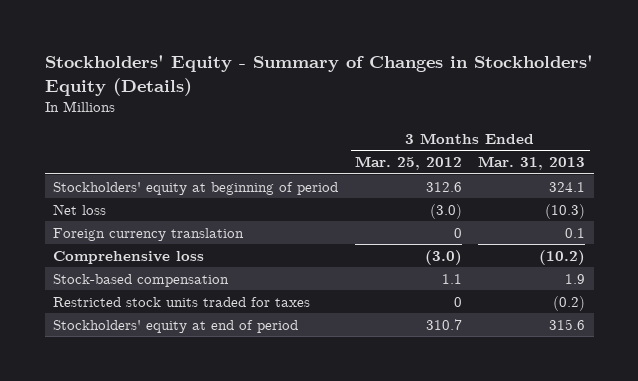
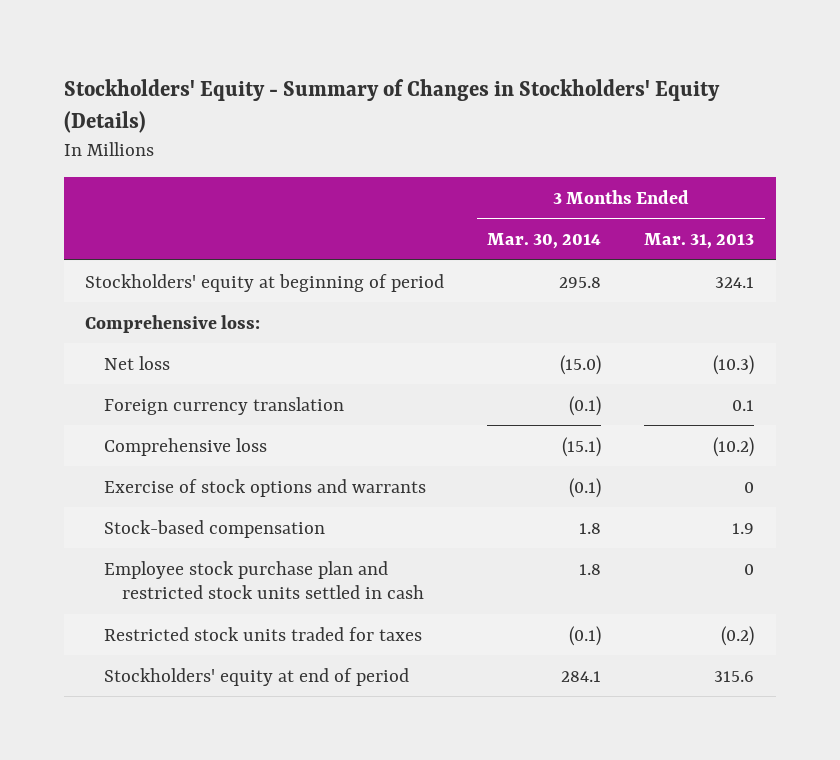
[354,156,462,171] Mar. 25, 2012 -> none
none -> [487,232,602,249] Mar. 30, 2014
none -> [85,314,261,333] Comprehensive loss:
none -> [103,478,426,497] Exercise of stock options and warrants
none -> [103,560,425,600] Employee stock purchase plan and restricted stock units settled in cash

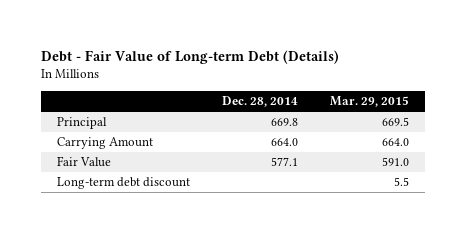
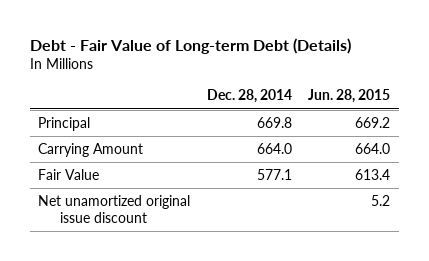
[330,96,410,108] Mar. 29, 2015 -> none
none -> [308,89,391,104] Jun. 28, 2015
[57,177,191,190] Long-term debt discount -> [38,194,191,223] Net unamortized original issue discount

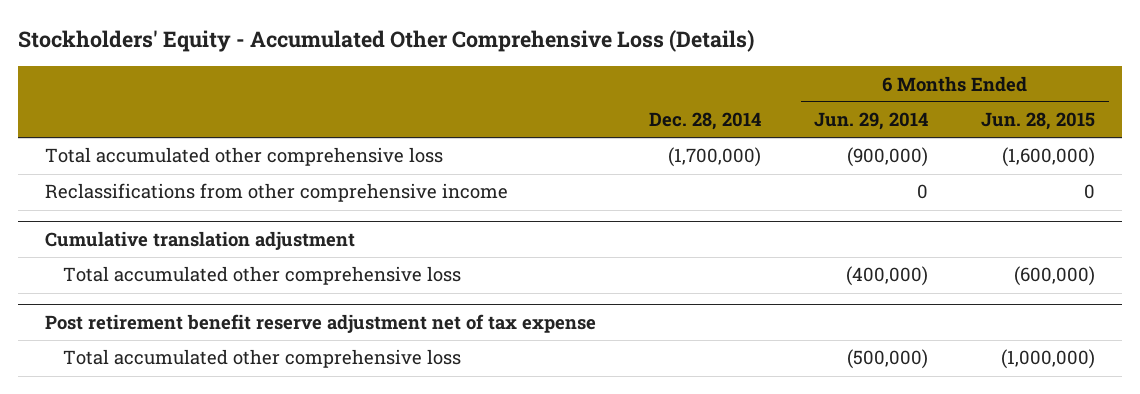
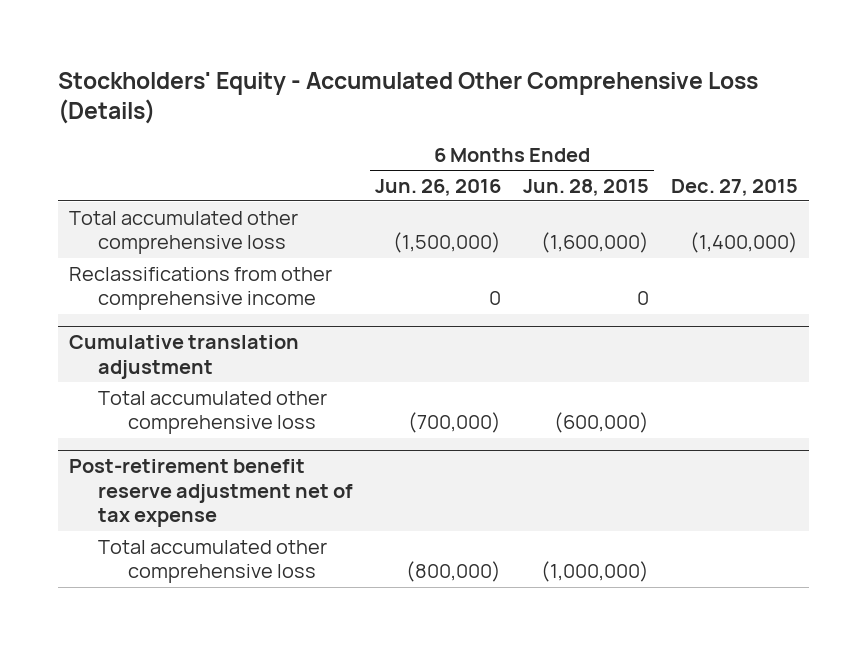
[649,112,762,131] Dec. 28, 2014 -> none
[814,112,929,131] Jun. 29, 2014 -> none
none -> [375,178,502,196] Jun. 26, 2016
none -> [670,178,798,196] Dec. 27, 2015
[45,314,597,334] Post retirement benefit reserve adjustment net of tax expense -> [68,459,354,528] Post-retirement benefit reserve adjustment net of tax expense

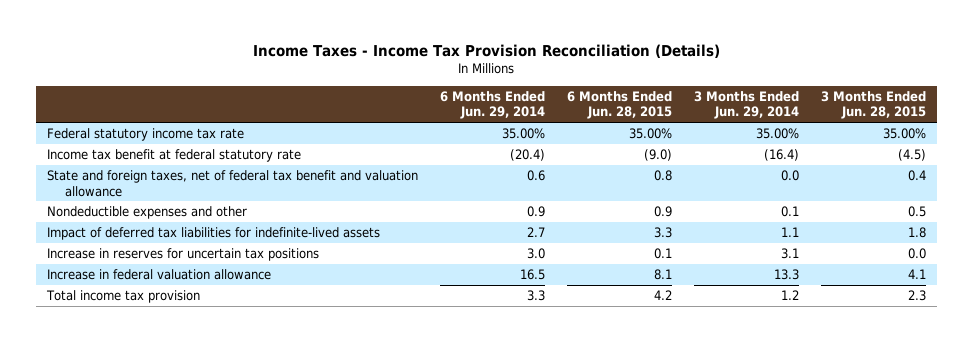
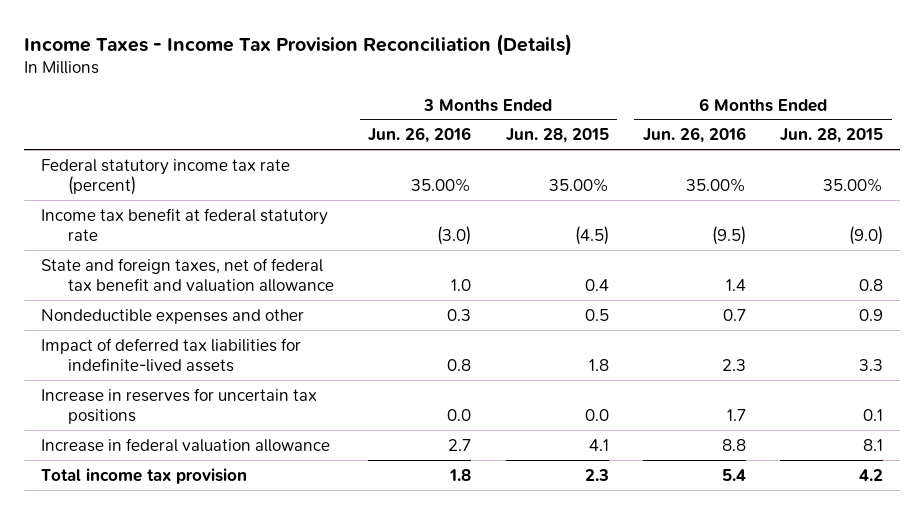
[440,90,546,120] 6 Months Ended Jun. 29, 2014 -> none
[693,90,799,120] 3 Months Ended Jun. 29, 2014 -> none
none -> [368,127,472,144] Jun. 26, 2016
none -> [642,127,746,144] Jun. 26, 2016
[47,128,245,142] Federal statutory income tax rate -> [41,158,291,195] Federal statutory income tax rate (percent)

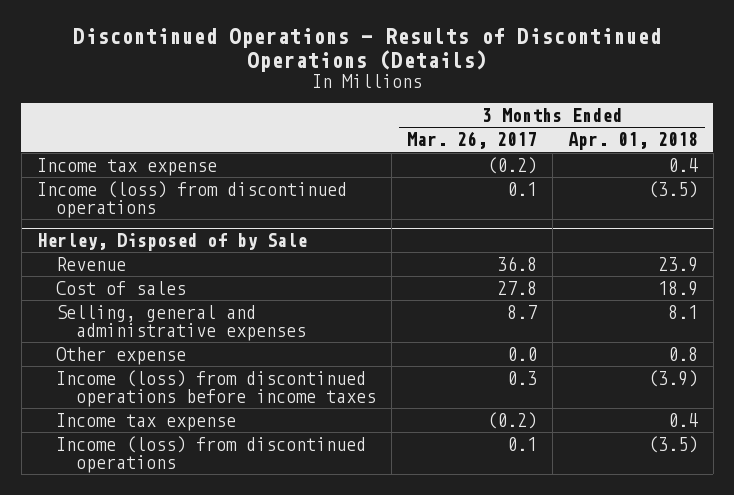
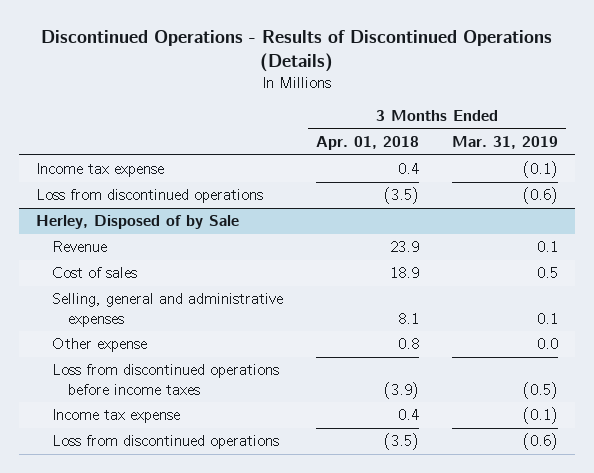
[406,131,537,150] Mar. 26, 2017 -> none
none -> [452,135,559,149] Mar. 31, 2019
[36,181,347,219] Income (loss) from discontinued operations -> [35,189,263,204] Loss from discontinued operations
[56,370,376,408] Income (loss) from discontinued operations before income taxes -> [52,364,280,395] Loss from discontinued operations before income taxes
[56,436,367,474] Income (loss) from discontinued operations -> [52,435,280,450] Loss from discontinued operations

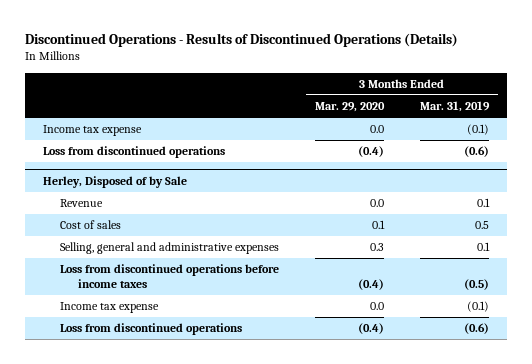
[316,135,420,150] Apr. 01, 2018 -> none
none -> [315,102,386,113] Mar. 29, 2020
[52,338,148,353] Other expense -> none

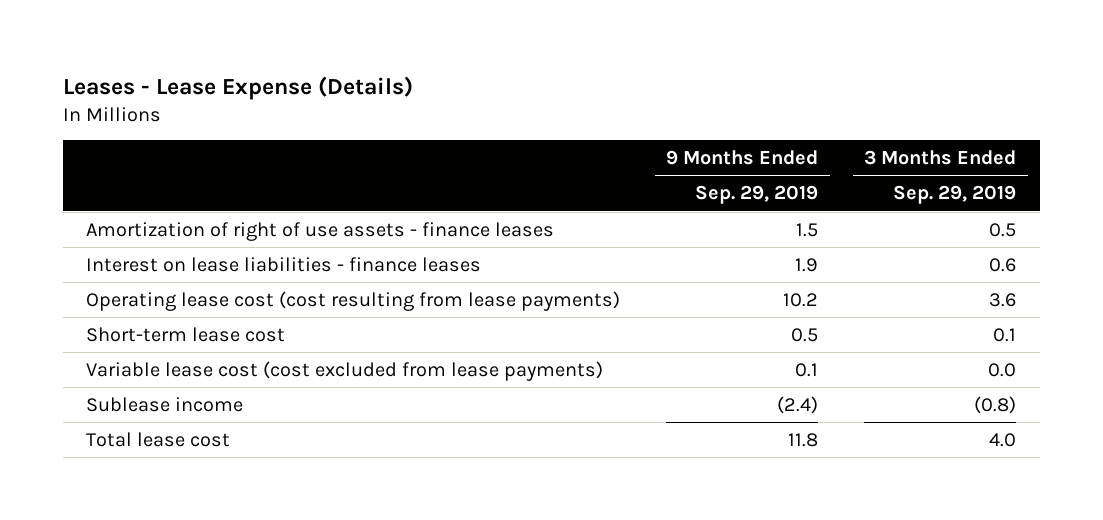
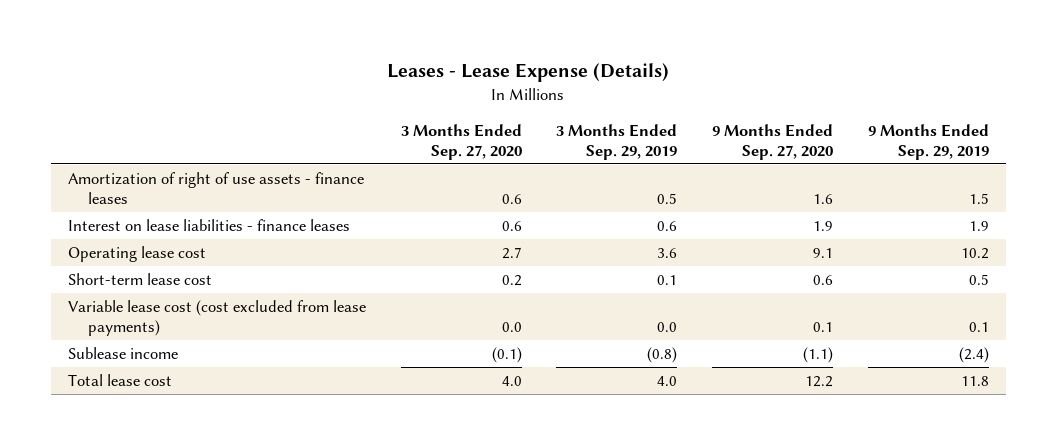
none -> [400,123,522,160] 3 Months Ended Sep. 27, 2020
none -> [712,123,834,160] 9 Months Ended Sep. 27, 2020
[86,290,621,311] Operating lease cost (cost resulting from lease payments) -> [68,246,207,263] Operating lease cost

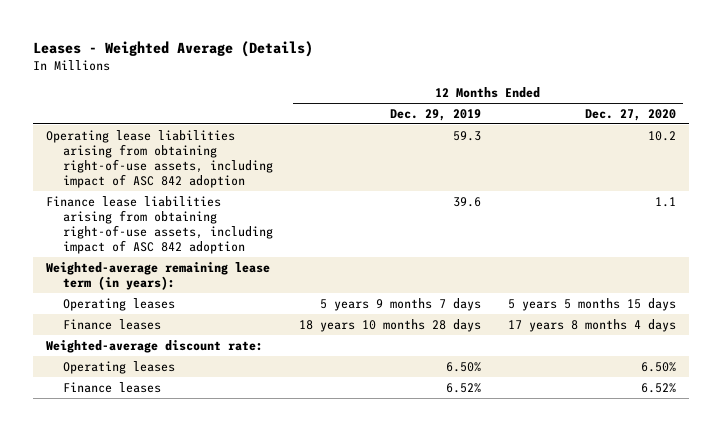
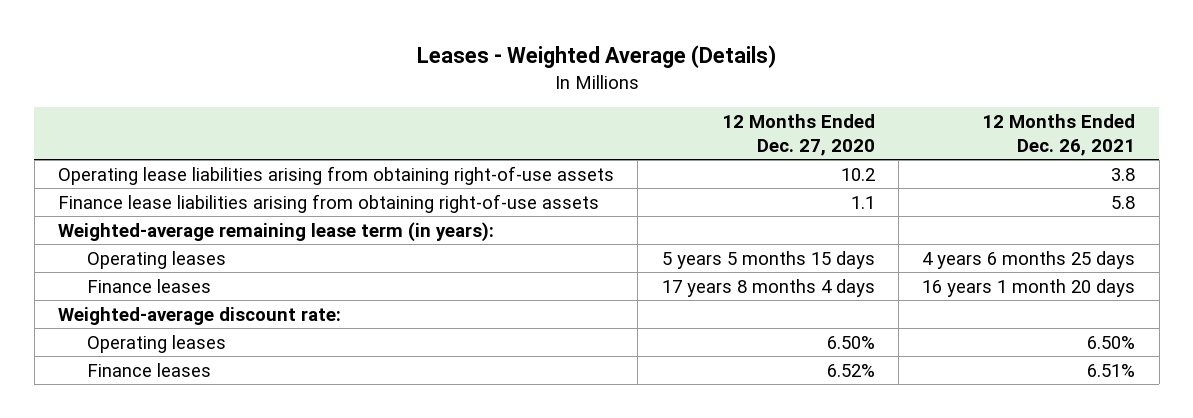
[390,109,482,122] Dec. 29, 2019 -> none
none -> [982,114,1136,156] 12 Months Ended Dec. 26, 2021
[46,129,273,189] Operating lease liabilities arising from obtaining right-of-use assets, including impact of ASC 842 adoption -> [58,165,615,185] Operating lease liabilities arising from obtaining right-of-use assets
[46,195,273,255] Finance lease liabilities arising from obtaining right-of-use assets, including impact of ASC 842 adoption -> [58,193,600,213] Finance lease liabilities arising from obtaining right-of-use assets

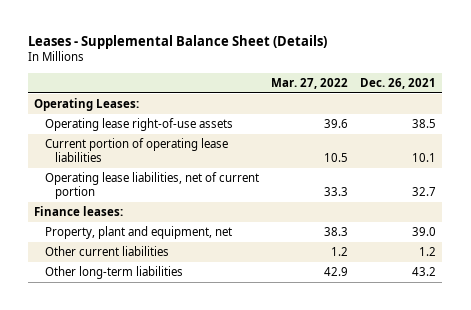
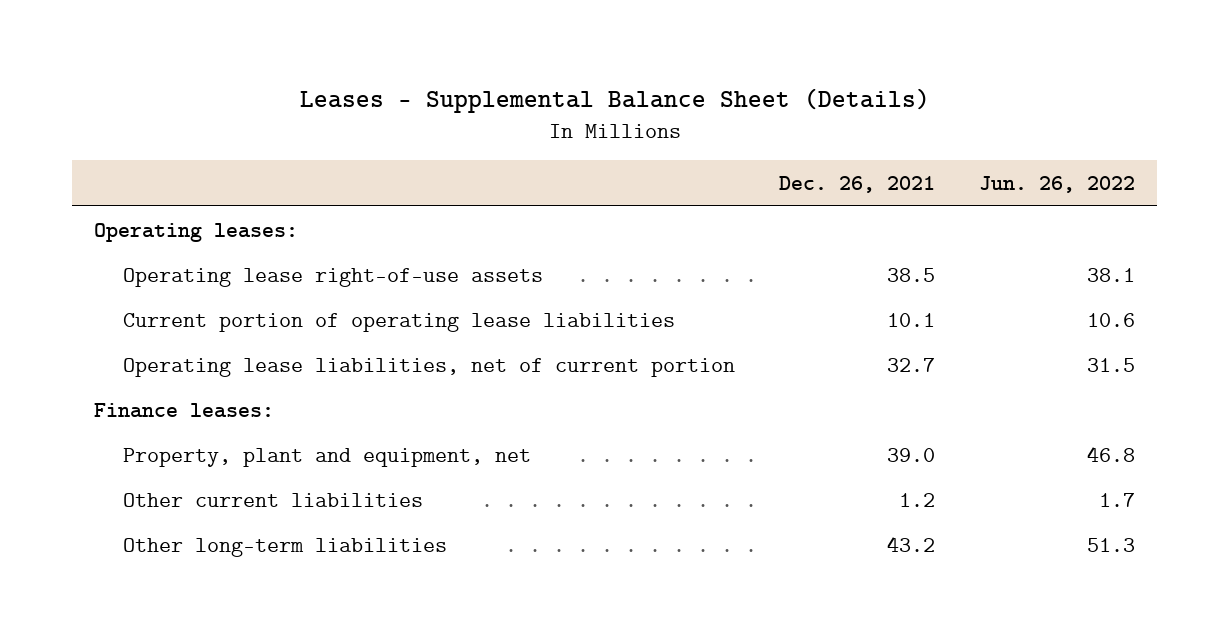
[270,77,348,89] Mar. 27, 2022 -> none
none -> [979,175,1136,193] Jun. 26, 2022
[34,98,140,112] Operating Leases: -> [93,222,298,242] Operating leases:

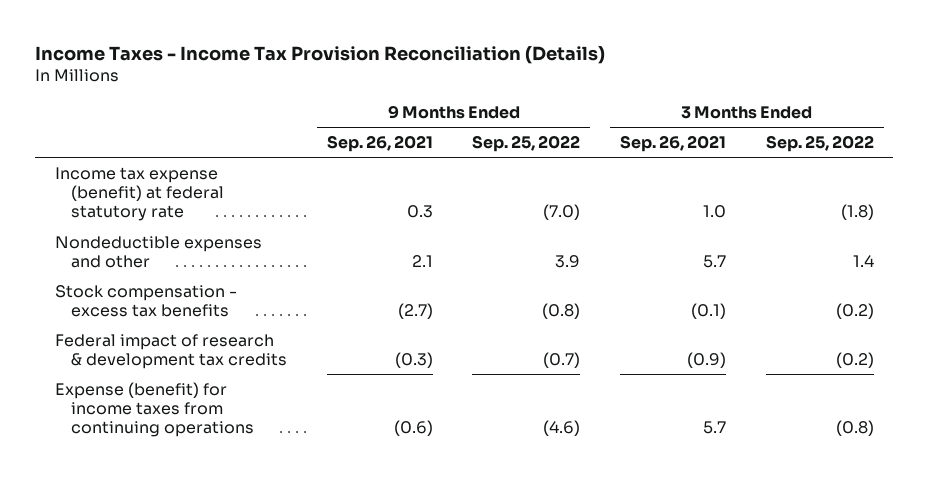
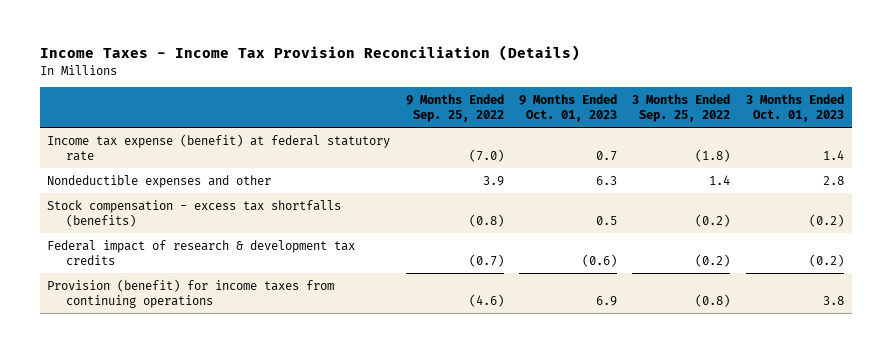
[326,134,433,152] Sep. 26, 2021 -> none
[619,134,726,152] Sep. 26, 2021 -> none
none -> [519,93,618,123] 9 Months Ended Oct. 01, 2023
none -> [745,93,844,123] 3 Months Ended Oct. 01, 2023
[55,284,238,318] Stock compensation - excess tax benefits -> [47,199,342,228] Stock compensation - excess tax shortfalls (benefits)
[55,381,255,438] Expense (benefit) for income taxes from continuing operations -> [47,278,335,309] Provision (benefit) for income taxes from continuing operations

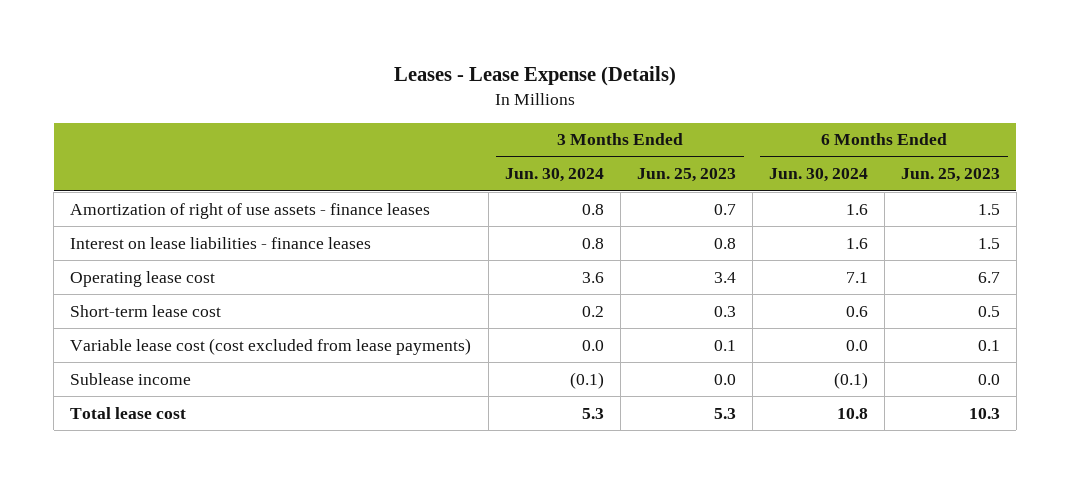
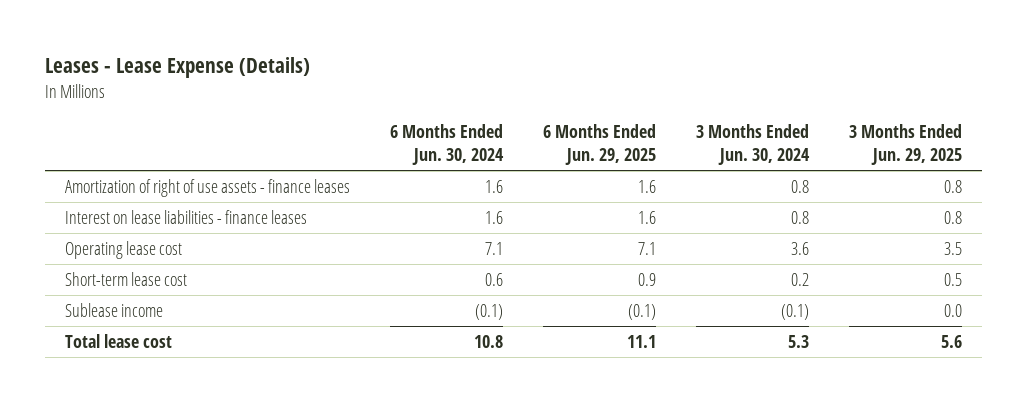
[636,168,736,183] Jun. 25, 2023 -> none
[900,168,1000,183] Jun. 25, 2023 -> none
none -> [543,124,657,165] 6 Months Ended Jun. 29, 2025
none -> [848,124,962,165] 3 Months Ended Jun. 29, 2025
[70,337,472,355] Variable lease cost (cost excluded from lease payments) -> none

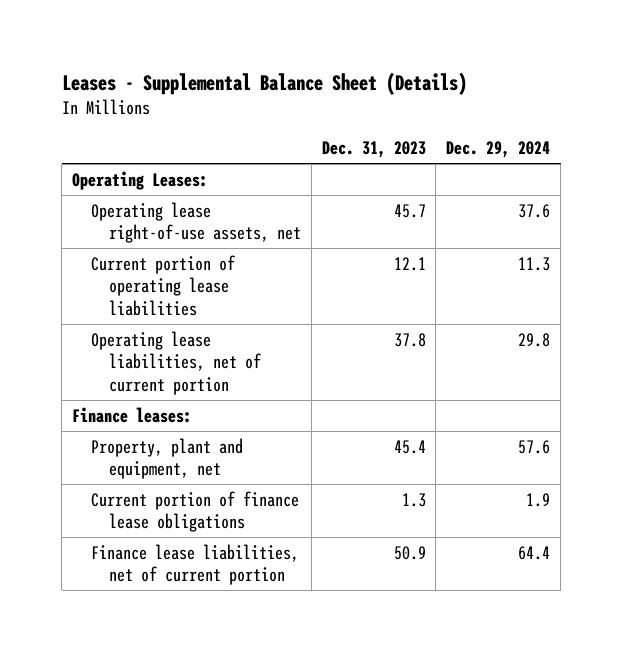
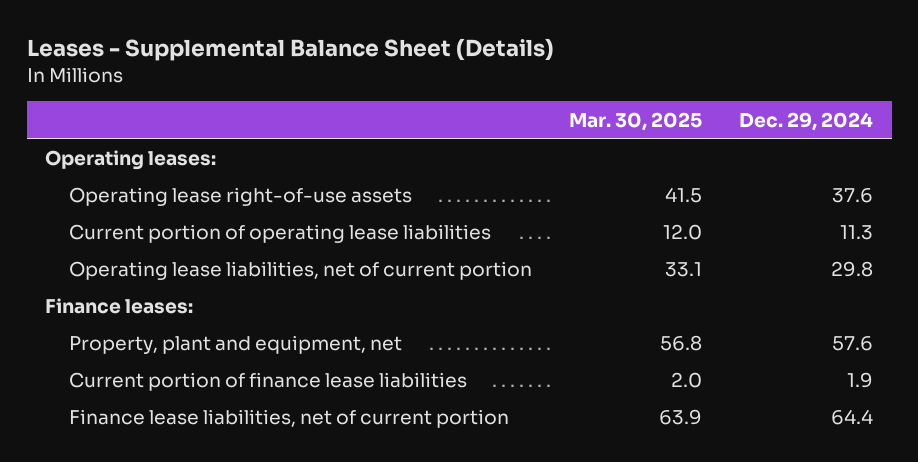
[321,141,426,159] Dec. 31, 2023 -> none
none -> [569,111,703,131] Mar. 30, 2025
[72,170,209,190] Operating Leases: -> [45,149,217,170] Operating leases:
[90,201,301,244] Operating lease right-of-use assets, net -> [69,186,413,206] Operating lease right-of-use assets
[90,490,299,533] Current portion of finance lease obligations -> [69,371,468,391] Current portion of finance lease liabilities

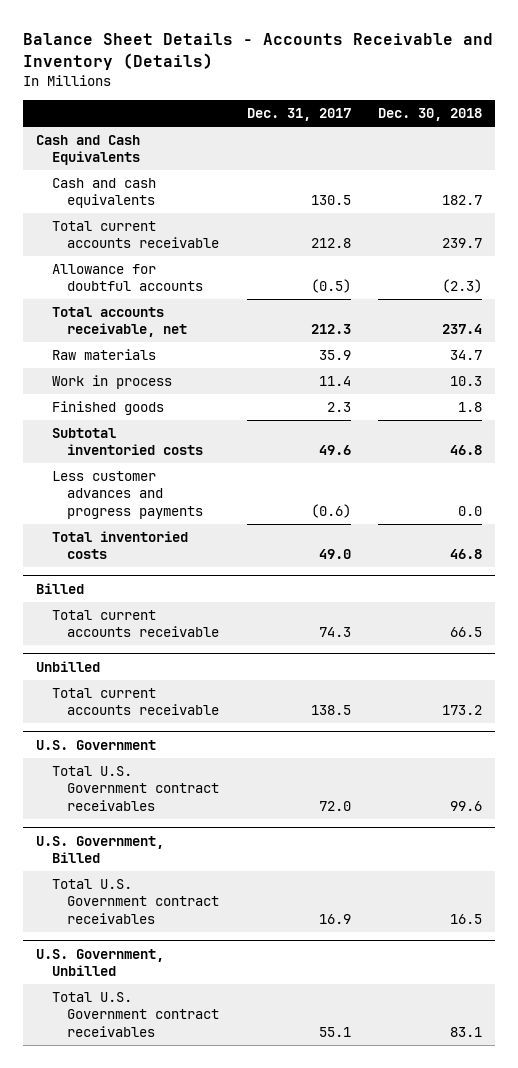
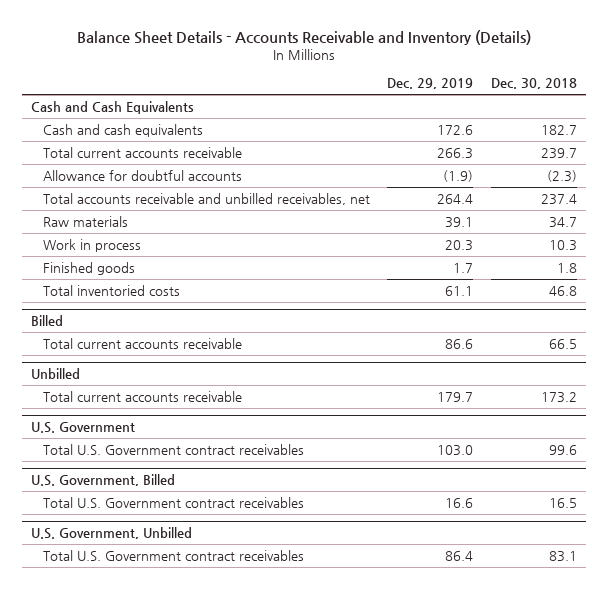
[246,107,351,121] Dec. 31, 2017 -> none
none -> [387,78,474,90] Dec. 29, 2019
[51,307,188,338] Total accounts receivable, net -> [42,192,370,205] Total accounts receivable and unbilled receivables, net
[51,428,204,456] Subtotal inventoried costs -> none
[51,471,204,519] Less customer advances and progress payments -> none

